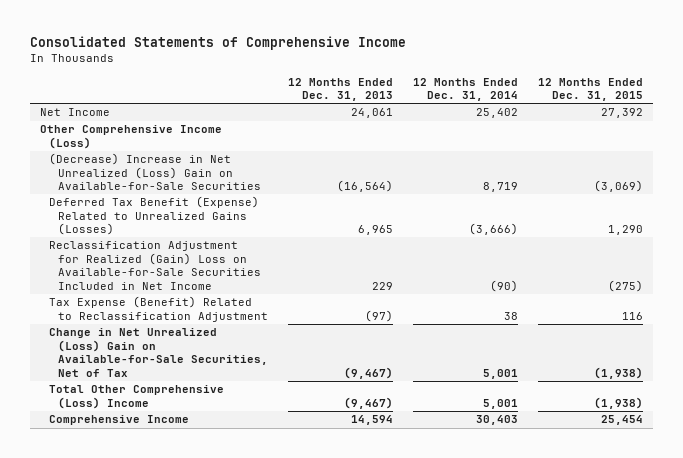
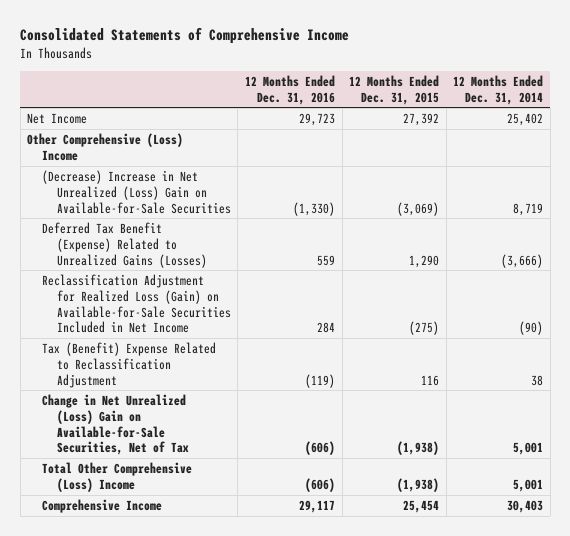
[288,77,394,102] 12 Months Ended Dec. 31, 2013 -> none
none -> [245,74,336,105] 12 Months Ended Dec. 31, 2016
[39,125,222,149] Other Comprehensive Income (Loss) -> [27,132,184,161] Other Comprehensive (Loss) Income
[49,241,262,290] Reclassification Adjustment for Realized (Gain) Loss on Available-for-Sale Securities Included in Net Income -> [42,273,231,334] Reclassification Adjustment for Realized Loss (Gain) on Available-for-Sale Securities Included in Net Income
[49,296,269,322] Tax Expense (Benefit) Related to Reclassification Adjustment -> [42,341,217,388] Tax (Benefit) Expense Related to Reclassification Adjustment

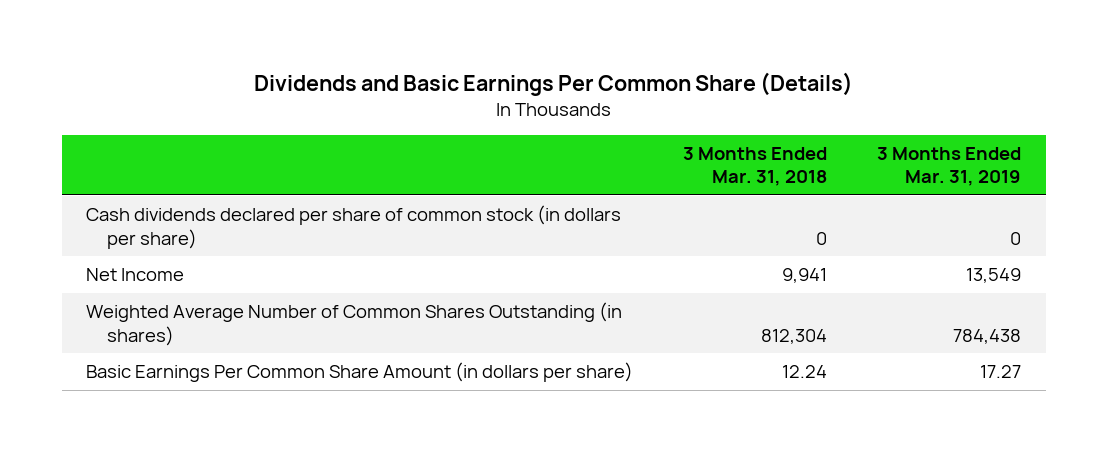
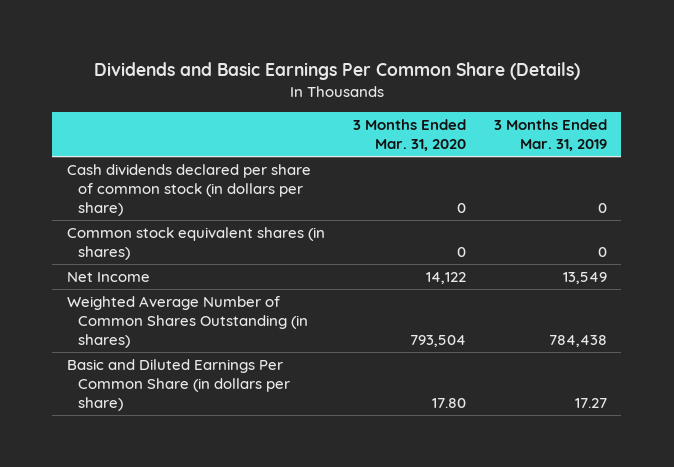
[683,146,828,187] 3 Months Ended Mar. 31, 2018 -> none
none -> [352,118,466,151] 3 Months Ended Mar. 31, 2020
none -> [66,227,325,261] Common stock equivalent shares (in shares)
[86,362,634,383] Basic Earnings Per Common Share Amount (in dollars per share) -> [66,359,290,411] Basic and Diluted Earnings Per Common Share (in dollars per share)

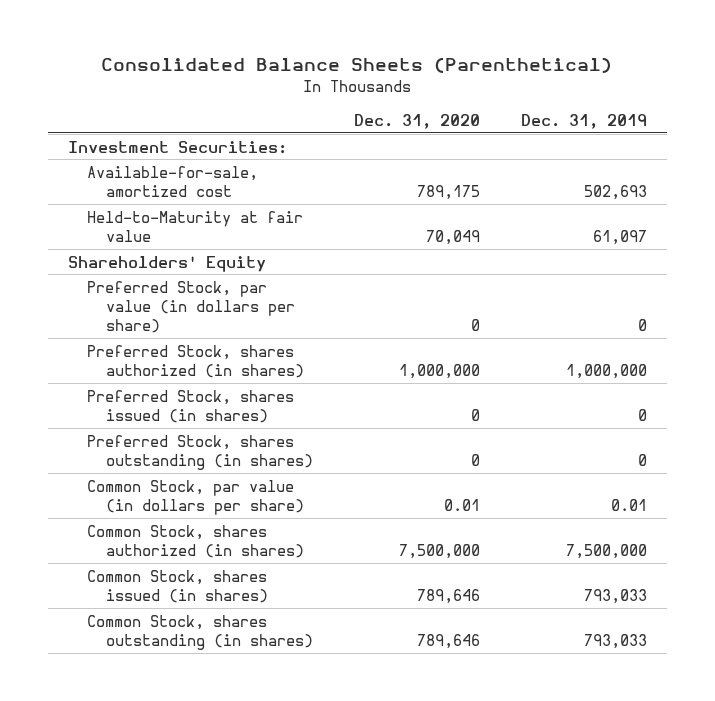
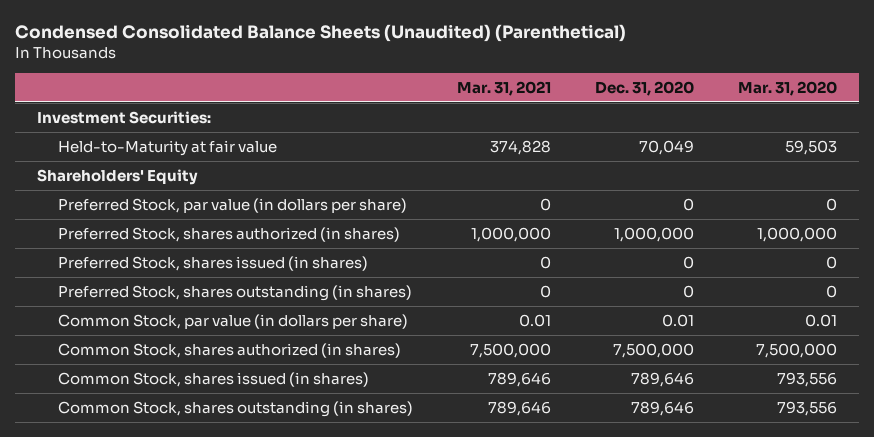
[101,57,613,74] Consolidated Balance Sheets (Parenthetical) -> [15,24,627,43] Condensed Consolidated Balance Sheets (Unaudited) (Parenthetical)
[520,113,647,129] Dec. 31, 2019 -> none
none -> [457,80,552,96] Mar. 31, 2021
none -> [738,80,838,96] Mar. 31, 2020
[87,165,259,197] Available-for-sale, amortized cost -> none

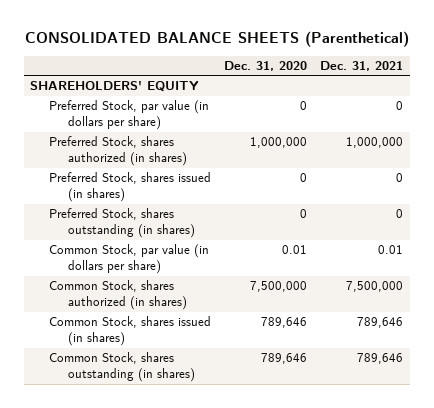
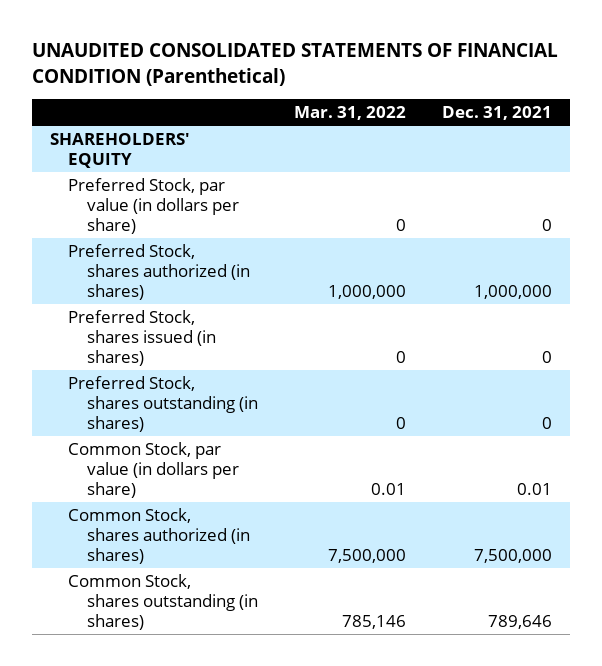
[24,31,409,48] CONSOLIDATED BALANCE SHEETS (Parenthetical) -> [31,43,558,86] UNAUDITED CONSOLIDATED STATEMENTS OF FINANCIAL CONDITION (Parenthetical)
[224,60,308,71] Dec. 31, 2020 -> none
none -> [293,105,406,120] Mar. 31, 2022
[49,316,212,347] Common Stock, shares issued (in shares) -> none

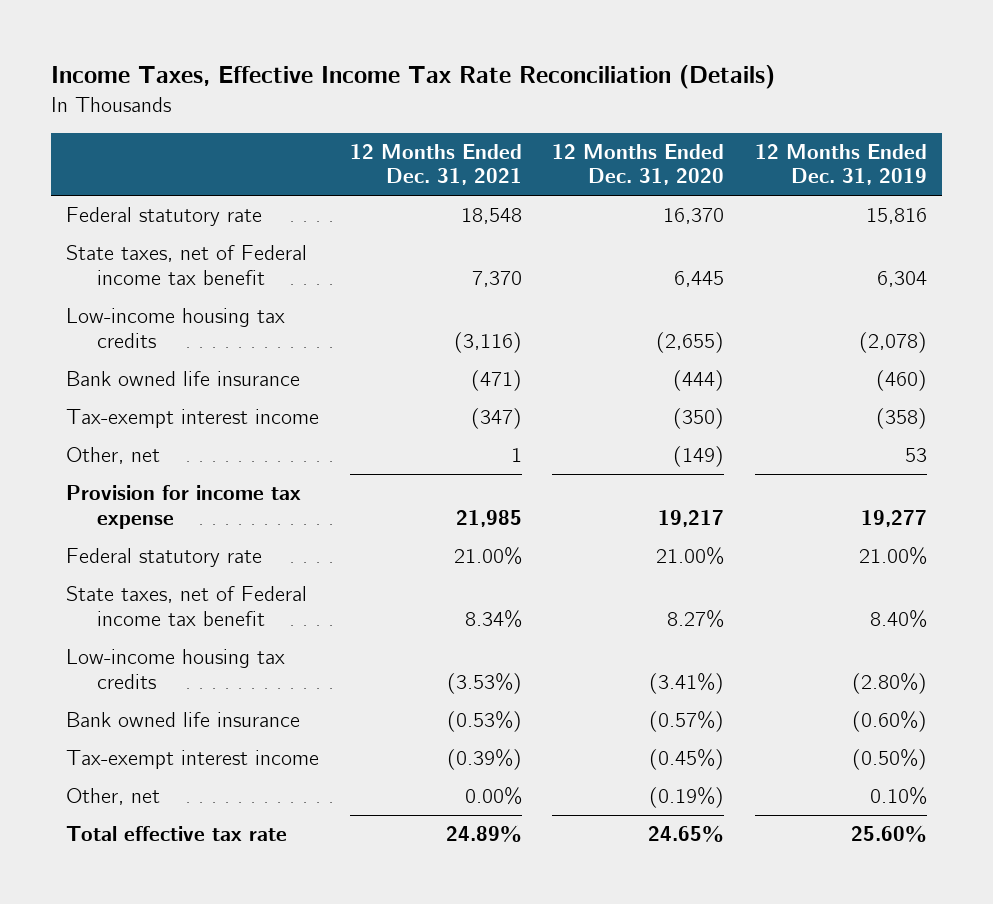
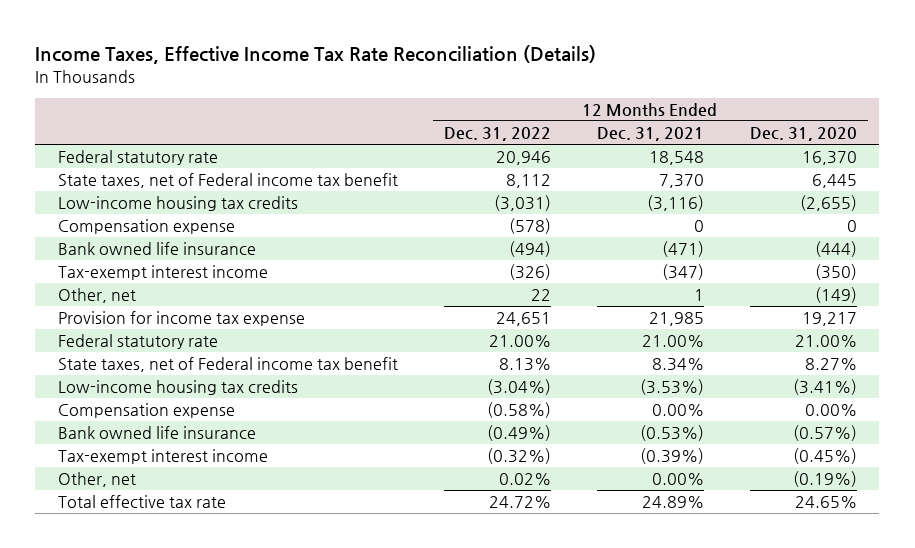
[754,144,927,186] 12 Months Ended Dec. 31, 2019 -> none
none -> [444,127,552,142] Dec. 31, 2022
none -> [58,219,236,235] Compensation expense
none -> [58,403,236,419] Compensation expense

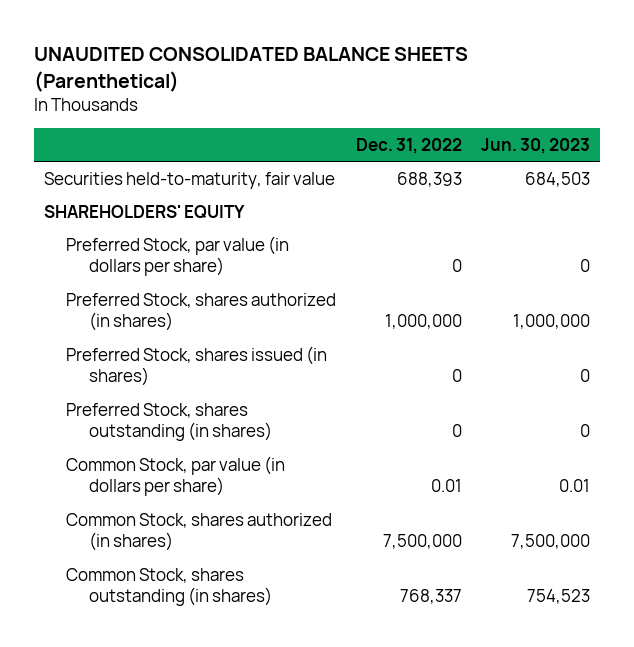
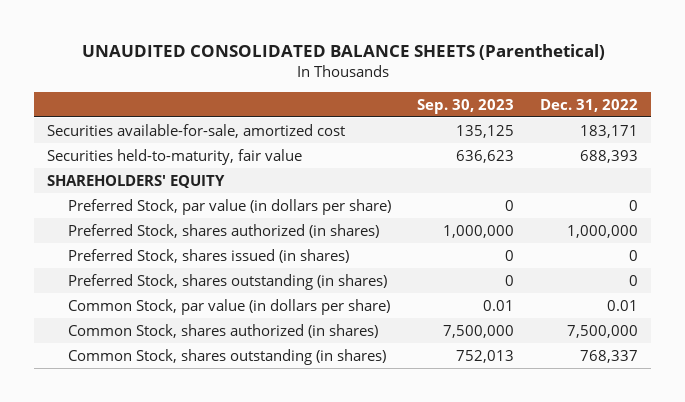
[481,137,591,154] Jun. 30, 2023 -> none
none -> [416,98,514,114] Sep. 30, 2023
none -> [47,123,346,138] Securities available-for-sale, amortized cost

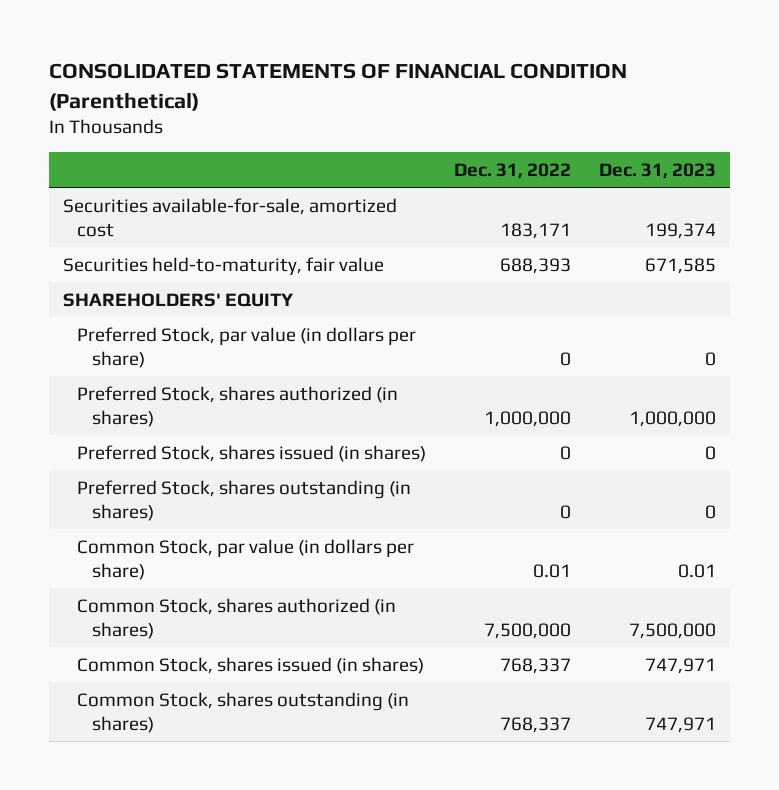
[81,44,605,61] UNAUDITED CONSOLIDATED BALANCE SHEETS (Parenthetical) -> [49,63,628,111] CONSOLIDATED STATEMENTS OF FINANCIAL CONDITION (Parenthetical)
[416,98,514,114] Sep. 30, 2023 -> none
none -> [598,162,716,179] Dec. 31, 2023
none -> [77,656,425,674] Common Stock, shares issued (in shares)

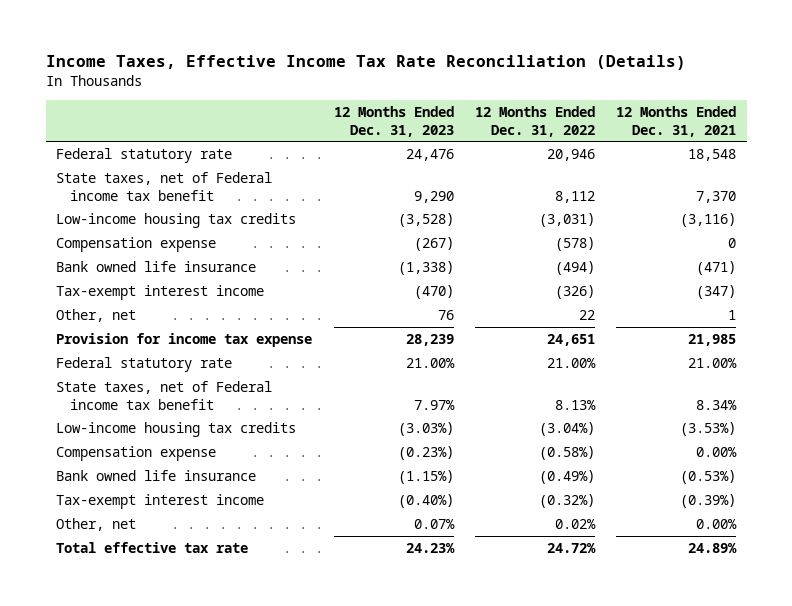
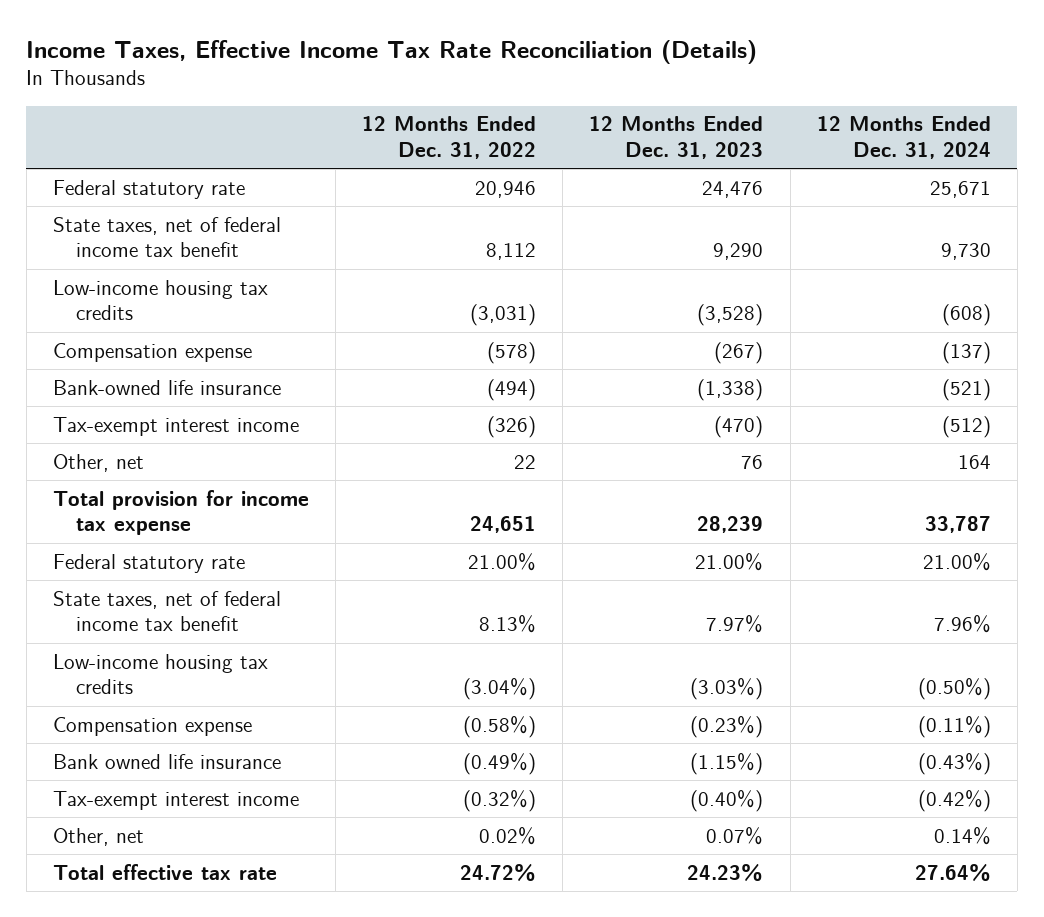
[616,105,737,137] 12 Months Ended Dec. 31, 2021 -> none
none -> [816,116,991,159] 12 Months Ended Dec. 31, 2024
[56,171,273,201] State taxes, net of Federal income tax benefit -> [52,216,281,258] State taxes, net of federal income tax benefit
[56,260,257,272] Bank owned life insurance -> [52,379,281,395] Bank-owned life insurance
[56,332,313,347] Provision for income tax expense -> [52,489,309,536] Total provision for income tax expense
[56,380,273,410] State taxes, net of Federal income tax benefit -> [52,590,281,632] State taxes, net of federal income tax benefit

